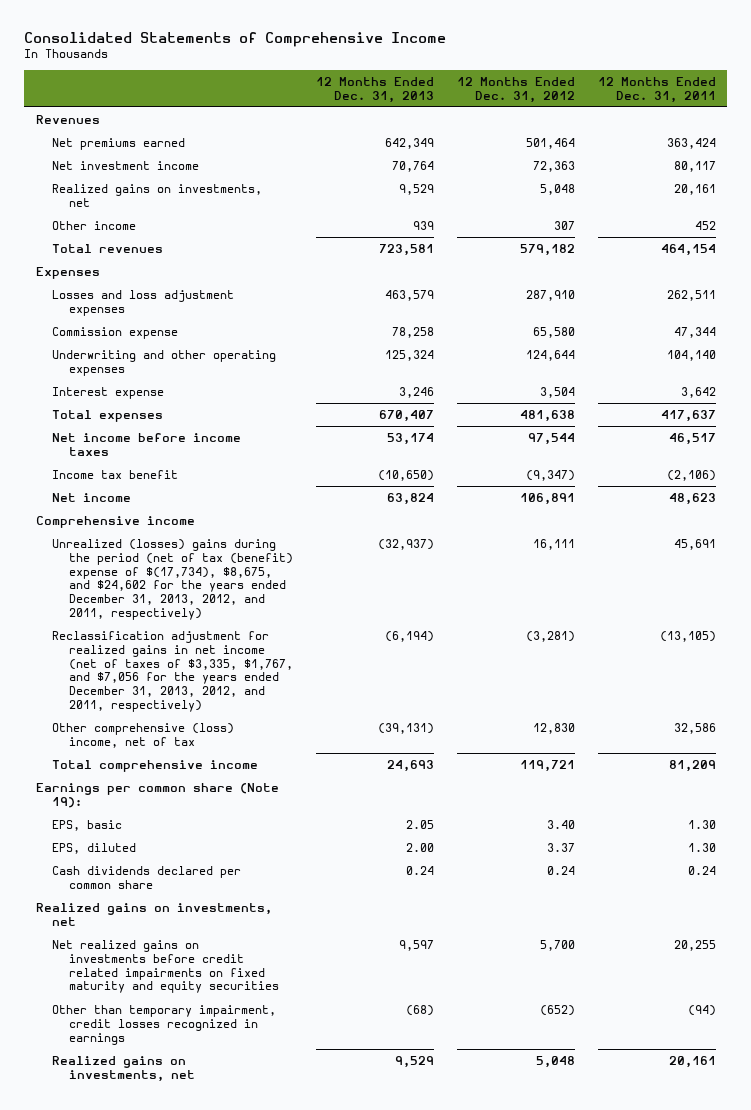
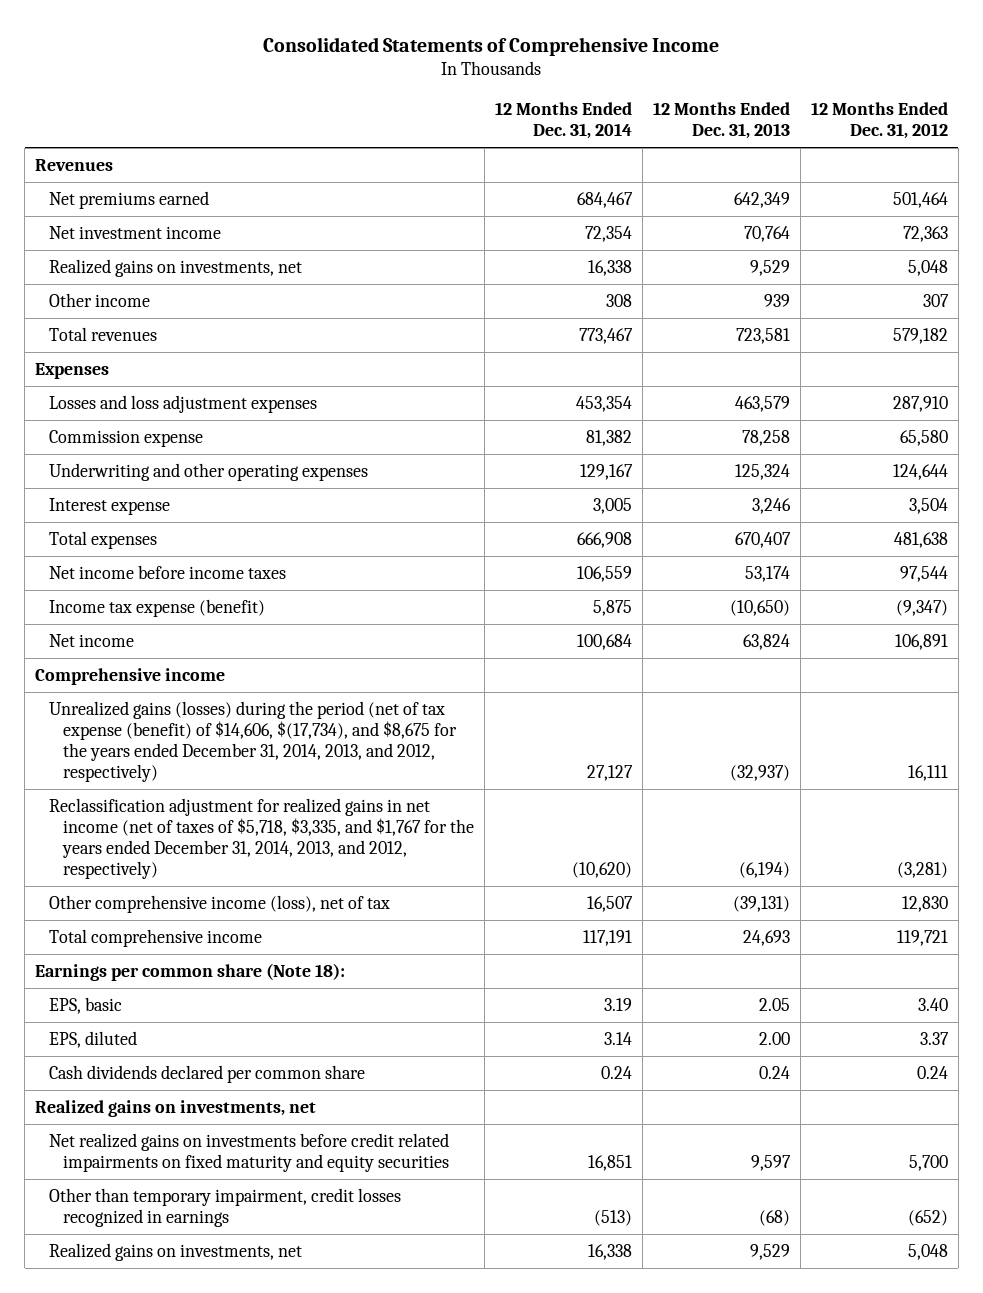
[597,76,716,103] 12 Months Ended Dec. 31, 2011 -> none
none -> [494,102,632,140] 12 Months Ended Dec. 31, 2014
[52,469,179,479] Income tax benefit -> [48,598,265,617] Income tax expense (benefit)
[52,538,294,621] Unrealized (losses) gains during the period (net of tax (benefit) expense of $(17,734), $8,675, and $24,602 for the years ended December 31, 2013, 2012, and 2011, respectively) -> [48,700,457,783] Unrealized gains (losses) during the period (net of tax expense (benefit) of $14,606, $(17,734), and $8,675 for the years ended December 31, 2014, 2013, and 2012, respectively)
[52,630,294,713] Reclassification adjustment for realized gains in net income (net of taxes of $3,335, $1,767, and $7,056 for the years ended December 31, 2013, 2012, and 2011, respectively) -> [48,797,474,880] Reclassification adjustment for realized gains in net income (net of taxes of $5,718, $3,335, and $1,767 for the years ended December 31, 2014, 2013, and 2012, respectively)
[52,722,235,748] Other comprehensive (loss) income, net of tax -> [48,894,390,913] Other comprehensive income (loss), net of tax
[35,782,279,808] Earnings per common share (Note 19): -> [35,962,346,981] Earnings per common share (Note 18):

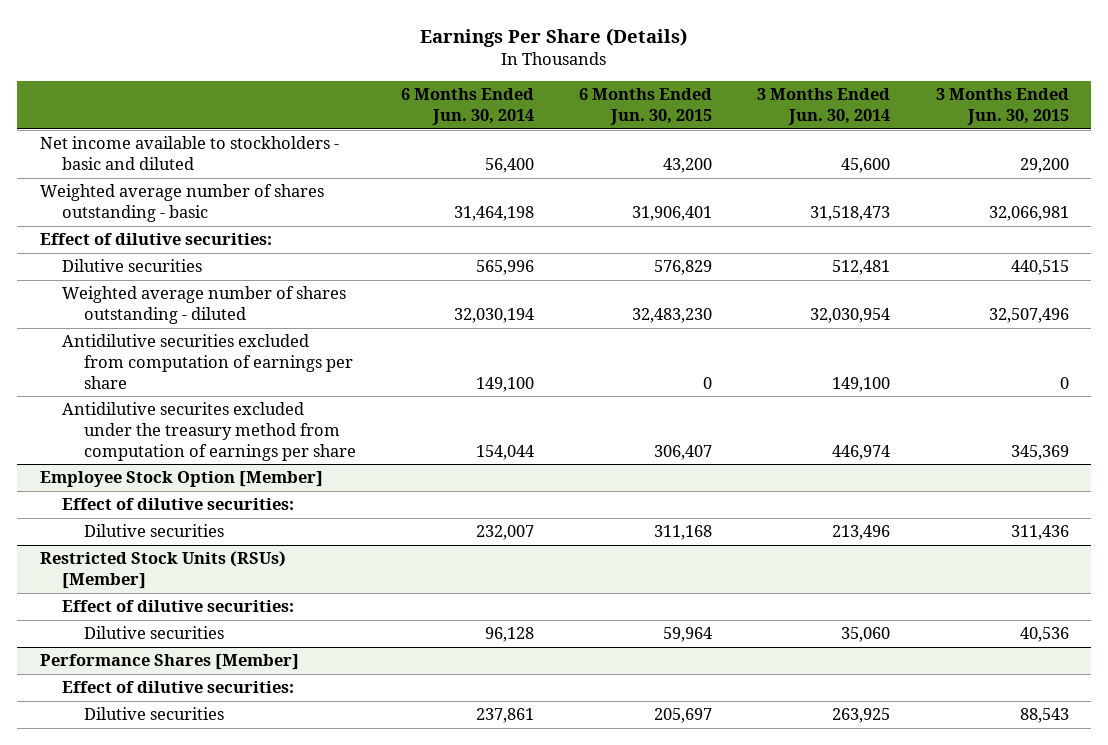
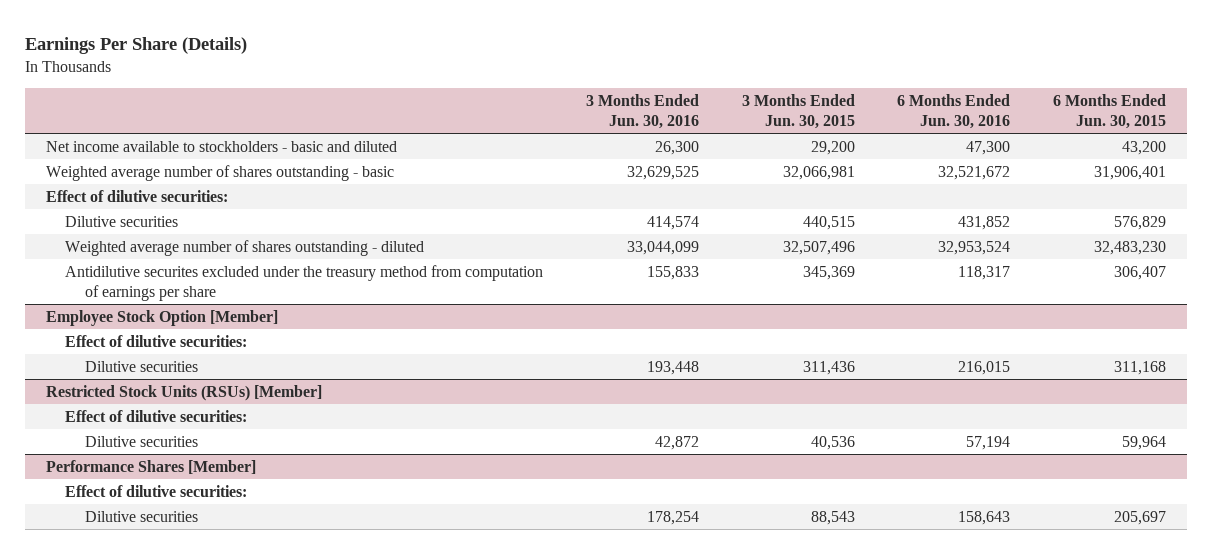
[401,88,535,125] 6 Months Ended Jun. 30, 2014 -> none
[757,88,891,125] 3 Months Ended Jun. 30, 2014 -> none
none -> [585,93,699,130] 3 Months Ended Jun. 30, 2016
none -> [897,93,1011,130] 6 Months Ended Jun. 30, 2016
[62,334,354,389] Antidilutive securities excluded from computation of earnings per share -> none

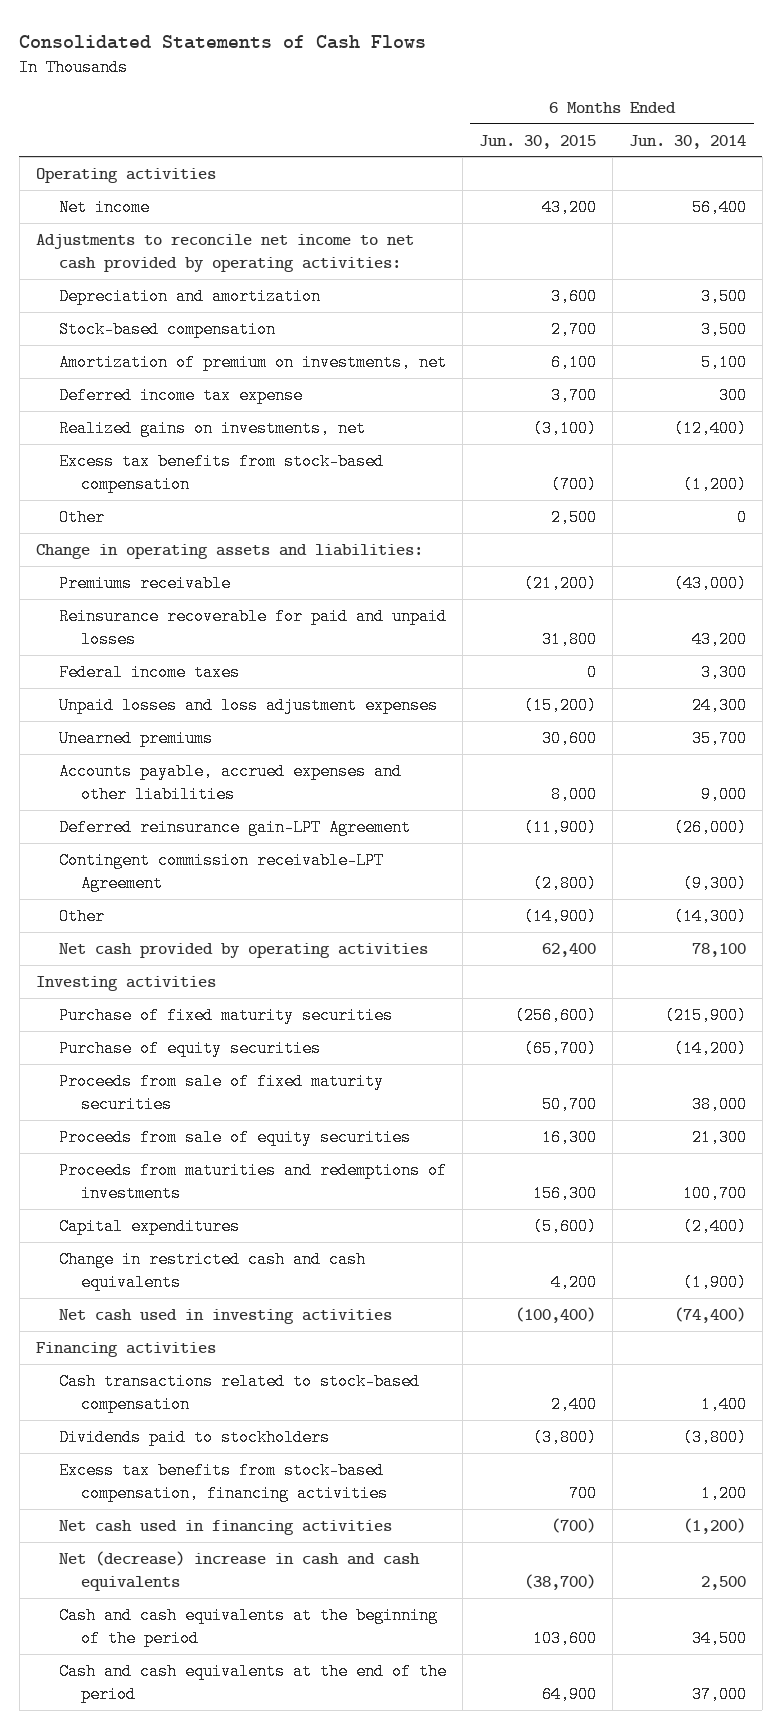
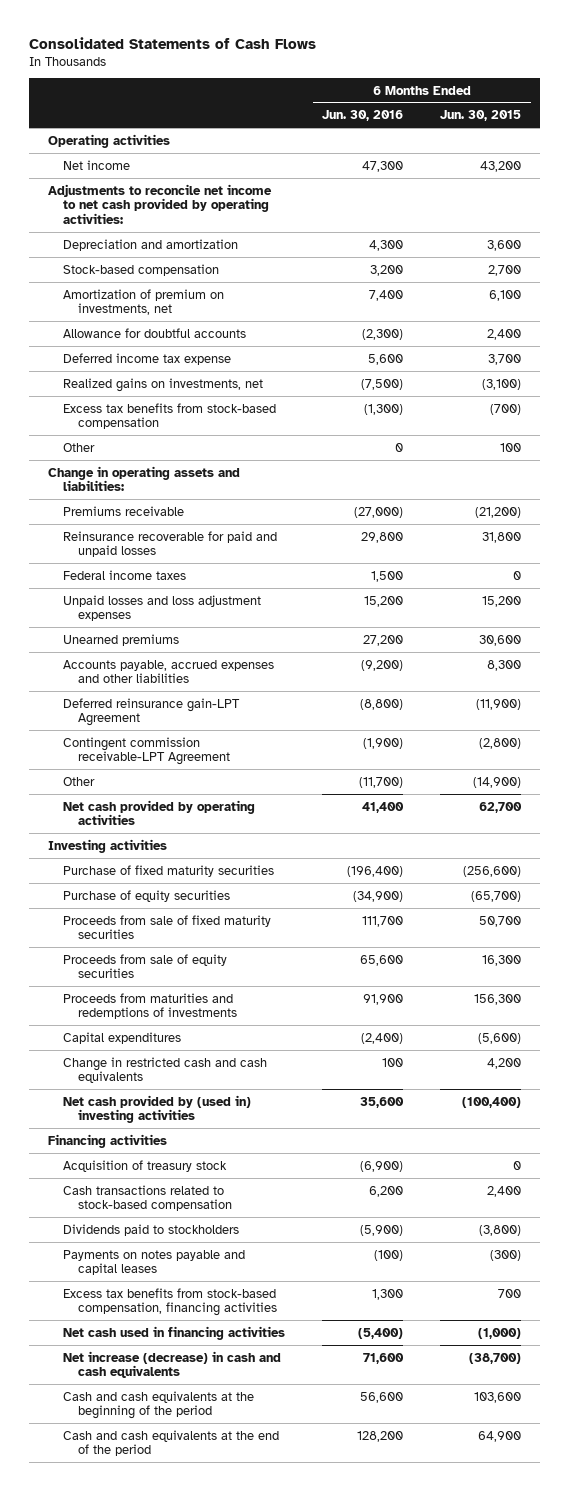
[628,134,746,149] Jun. 30, 2014 -> none
none -> [322,110,404,122] Jun. 30, 2016
none -> [62,327,246,338] Allowance for doubtful accounts
[550,509,597,527] 2,500 -> [500,442,522,452] 100
[523,697,597,715] (15,200) -> [482,595,522,607] 15,200
[550,785,597,803] 8,000 -> [487,659,522,671] 8,300
[541,943,596,958] 62,400 -> [479,801,523,813] 62,700
[58,1309,392,1325] Net cash used in investing activities -> [62,1094,251,1124] Net cash provided by (used in) investing activities
none -> [62,1159,227,1172] Acquisition of treasury stock
none -> [62,1249,245,1276] Payments on notes payable and capital leases
[550,1518,596,1534] (700) -> [478,1327,522,1339] (1,000)
[58,1551,420,1591] Net (decrease) increase in cash and cash equivalents -> [62,1350,281,1379] Net increase (decrease) in cash and cash equivalents

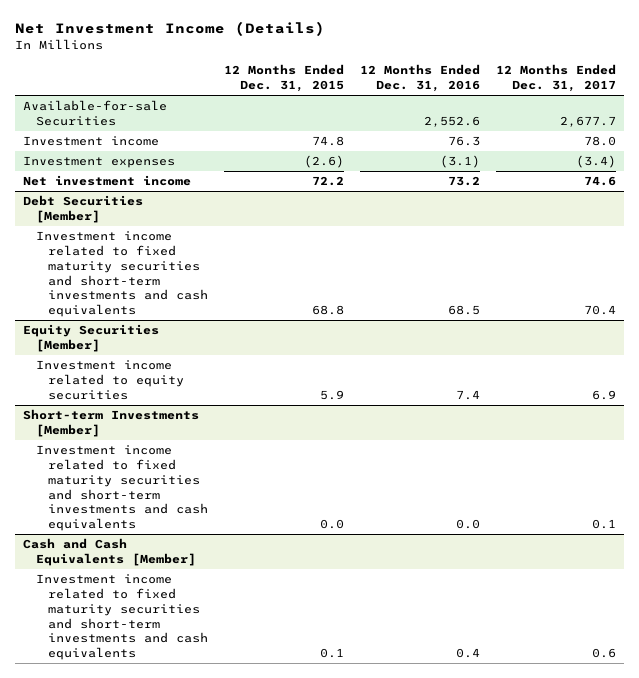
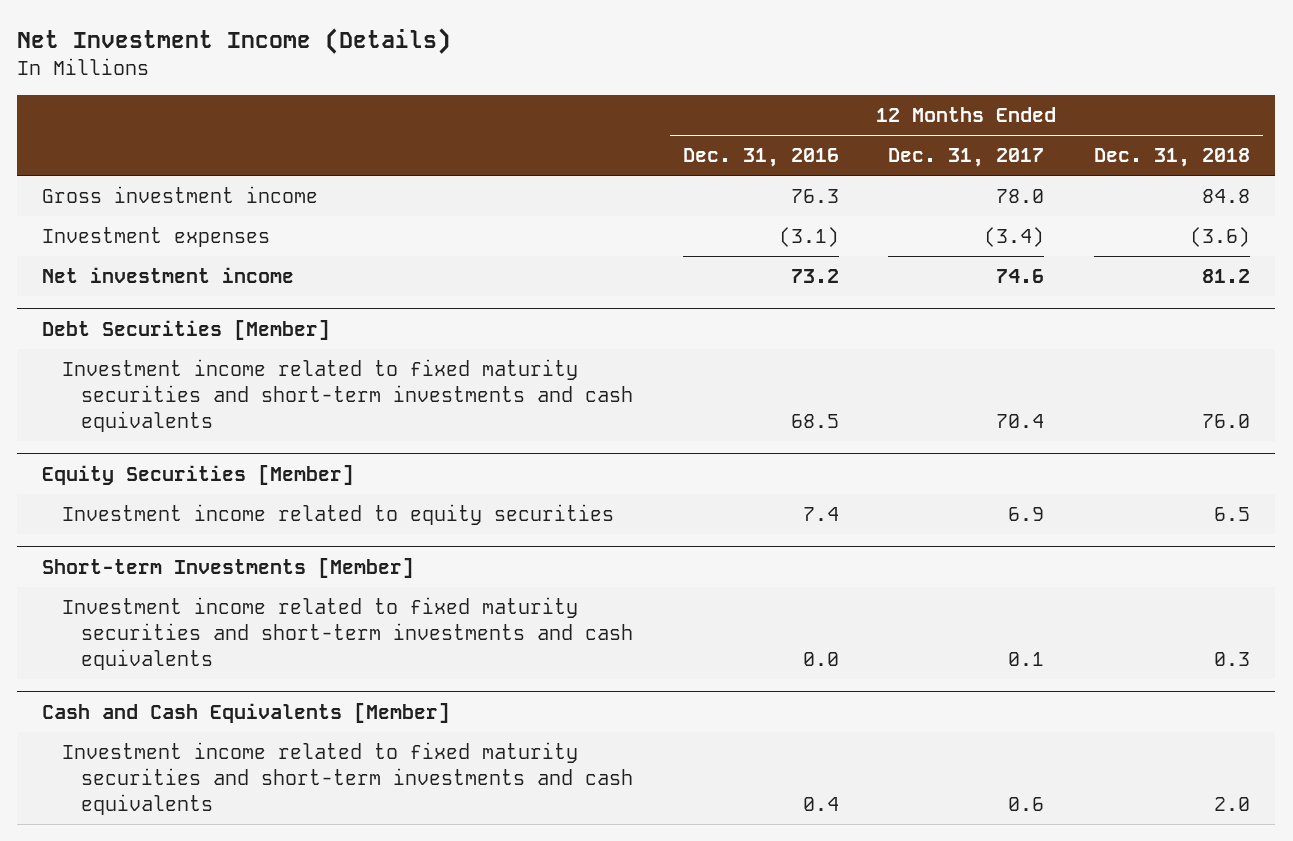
[223,64,344,93] 12 Months Ended Dec. 31, 2015 -> none
none -> [1094,148,1251,168] Dec. 31, 2018
[23,100,168,126] Available-for-sale Securities -> none
[23,136,160,147] Investment income -> [42,185,319,203] Gross investment income

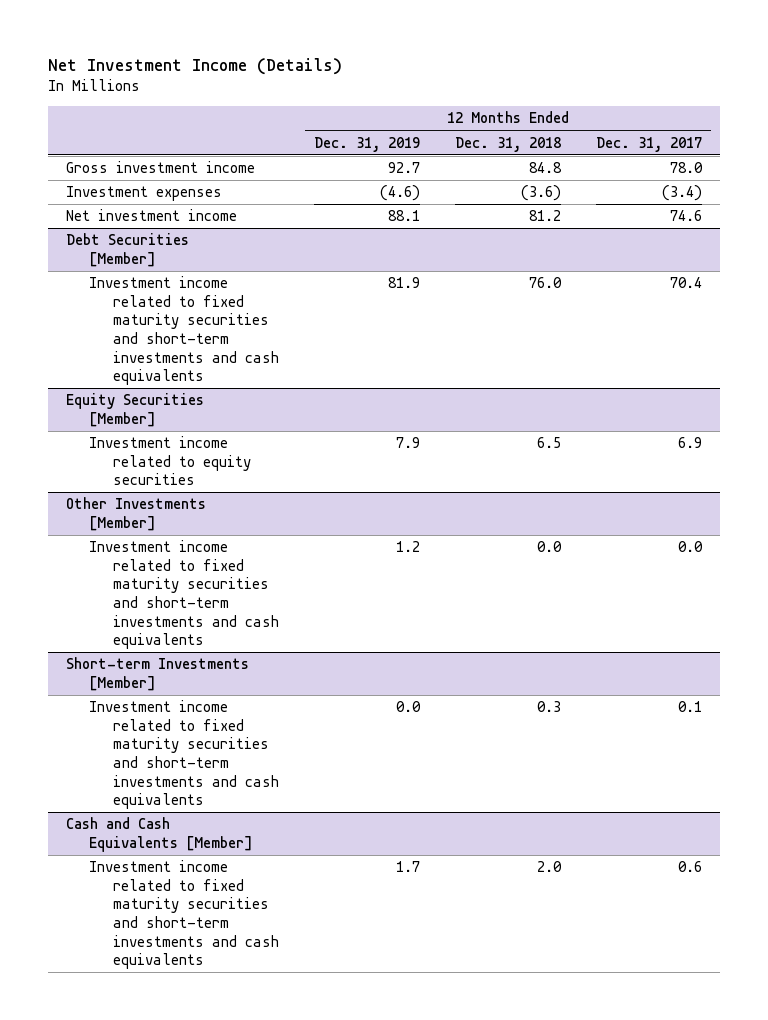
[682,148,839,168] Dec. 31, 2016 -> none
none -> [314,136,421,152] Dec. 31, 2019
none -> [65,497,206,531] Other Investments [Member]
none -> [89,540,280,650] Investment income related to fixed maturity securities and short-term investments and cash equivalents

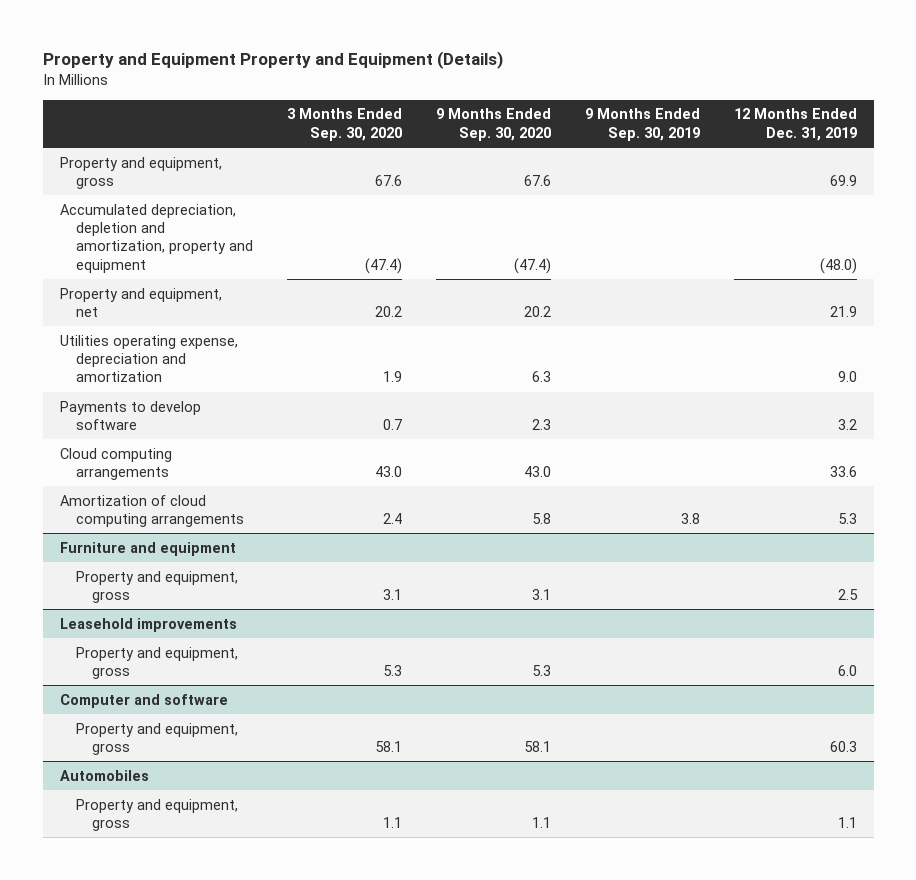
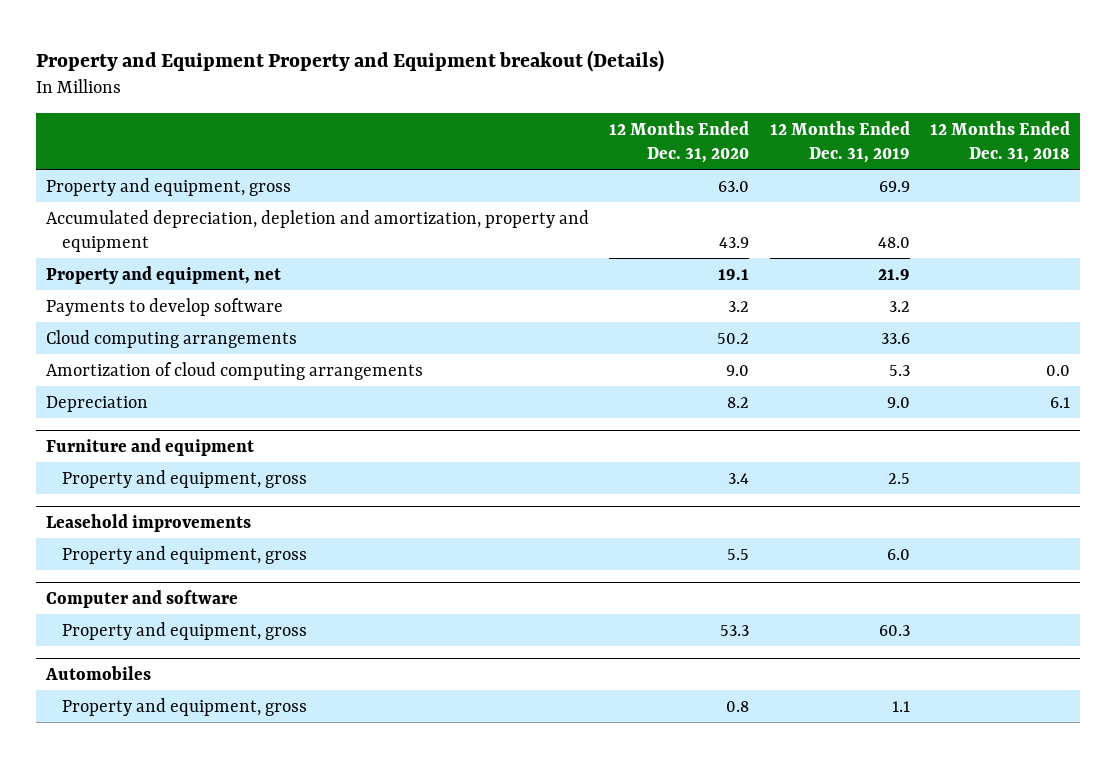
[42,51,503,70] Property and Equipment Property and Equipment (Details) -> [36,49,665,72] Property and Equipment Property and Equipment breakout (Details)
[286,108,402,141] 3 Months Ended Sep. 30, 2020 -> none
[435,108,551,141] 9 Months Ended Sep. 30, 2020 -> none
[584,108,700,141] 9 Months Ended Sep. 30, 2019 -> none
none -> [609,120,750,163] 12 Months Ended Dec. 31, 2020
none -> [929,120,1070,163] 12 Months Ended Dec. 31, 2018
[819,257,857,274] (48.0) -> [877,236,910,248] 48.0
[59,334,238,383] Utilities operating expense, depreciation and amortization -> none
none -> [46,395,149,412] Depreciation

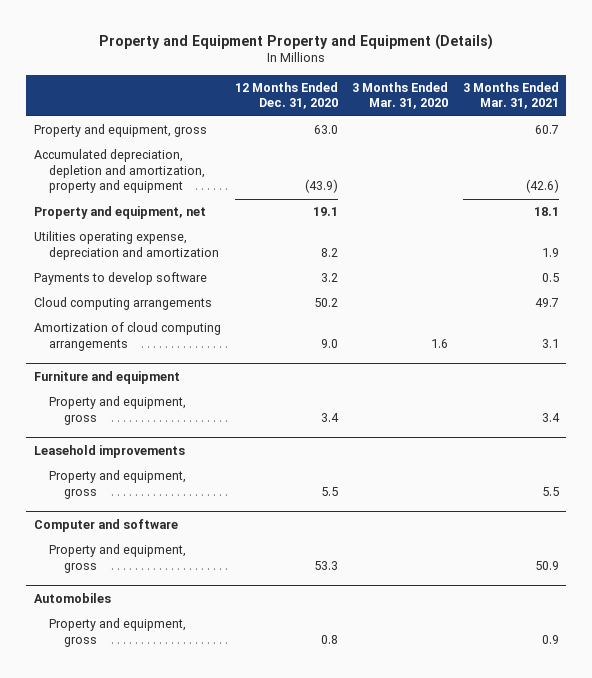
[36,49,665,72] Property and Equipment Property and Equipment breakout (Details) -> [99,33,494,50] Property and Equipment Property and Equipment (Details)
[769,120,910,163] 12 Months Ended Dec. 31, 2019 -> none
[929,120,1070,163] 12 Months Ended Dec. 31, 2018 -> none
none -> [352,81,449,110] 3 Months Ended Mar. 31, 2020
none -> [462,81,559,110] 3 Months Ended Mar. 31, 2021
[719,236,750,248] 43.9 -> [305,179,339,194] (43.9)
none -> [33,230,220,260] Utilities operating expense, depreciation and amortization
[46,395,149,412] Depreciation -> none

